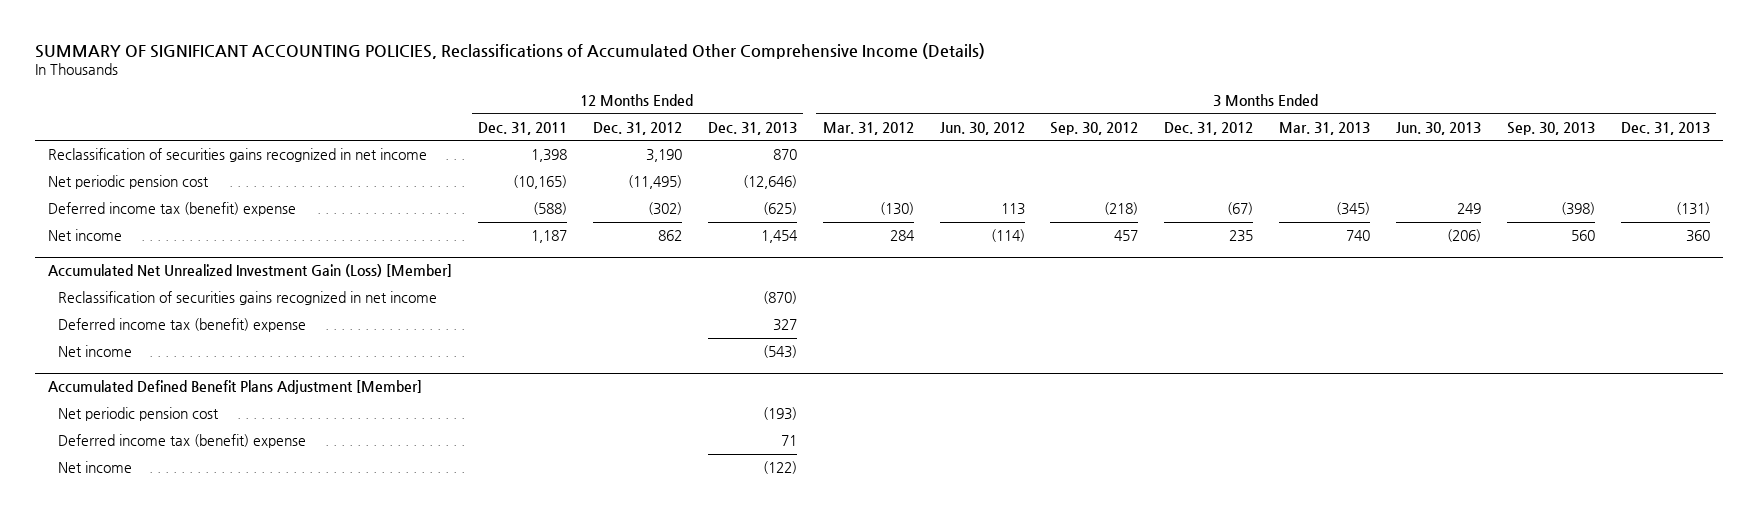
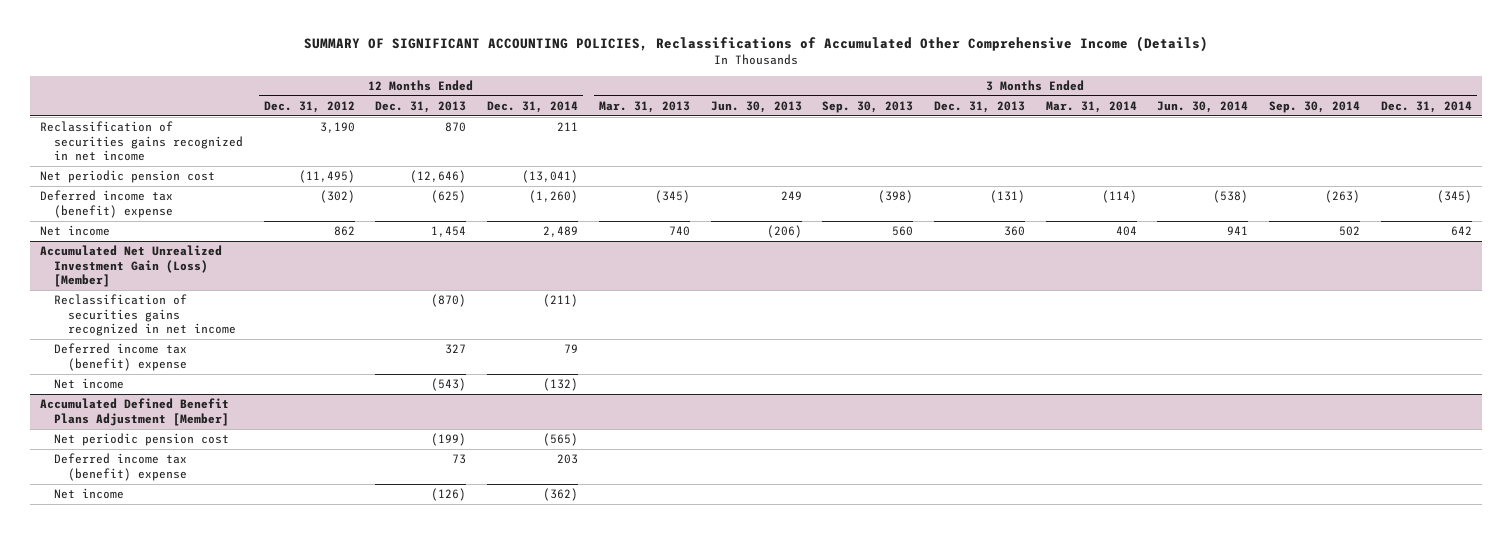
[478,121,568,135] Dec. 31, 2011 -> none
[822,121,914,135] Mar. 31, 2012 -> none
[939,121,1025,135] Jun. 30, 2012 -> none
[1050,121,1139,135] Sep. 30, 2012 -> none
[1164,121,1254,135] Dec. 31, 2012 -> none
none -> [487,100,579,113] Dec. 31, 2014
none -> [1045,100,1137,113] Mar. 31, 2014
none -> [1157,100,1249,113] Jun. 30, 2014
none -> [1269,100,1361,113] Sep. 30, 2014
none -> [1380,100,1472,113] Dec. 31, 2014
[762,406,797,420] (193) -> [431,433,467,447] (199)
[780,434,797,446] 71 -> [452,454,467,465] 73
[762,460,797,474] (122) -> [431,488,467,502] (126)

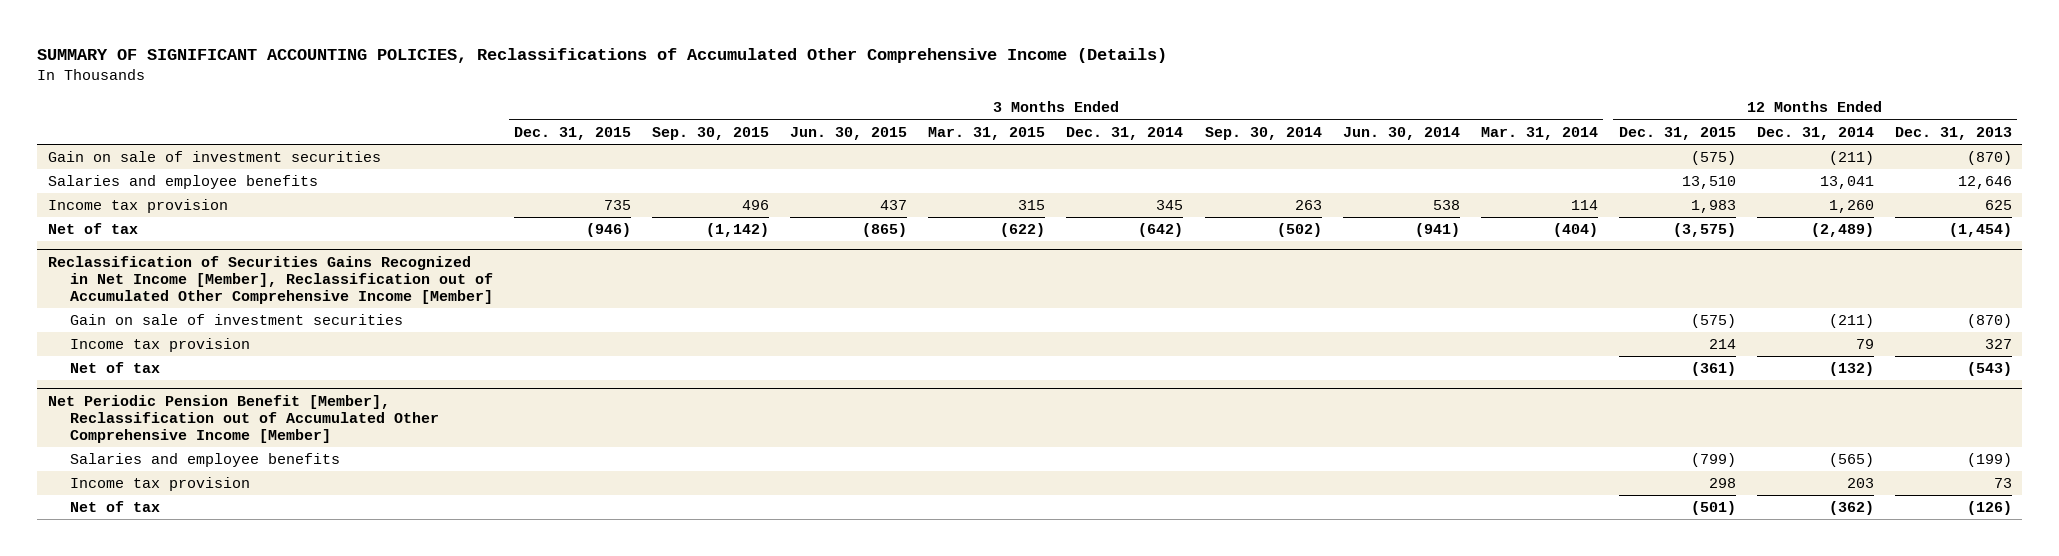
[263,100,355,113] Dec. 31, 2012 -> none
[598,100,690,113] Mar. 31, 2013 -> none
[710,100,802,113] Jun. 30, 2013 -> none
[822,100,914,113] Sep. 30, 2013 -> none
[934,100,1026,113] Dec. 31, 2013 -> none
none -> [514,126,632,140] Dec. 31, 2015
none -> [652,126,770,140] Sep. 30, 2015
none -> [790,126,908,140] Jun. 30, 2015
none -> [928,126,1046,140] Mar. 31, 2015
none -> [1618,126,1736,140] Dec. 31, 2015
[40,170,216,184] Net periodic pension cost -> none
[40,245,223,288] Accumulated Net Unrealized Investment Gain (Loss) [Member] -> none
[40,398,230,426] Accumulated Defined Benefit Plans Adjustment [Member] -> none
[40,121,244,162] Reclassification of securities gains recognized in net income -> [47,151,381,163] Gain on sale of investment securities
[445,122,467,133] 870 -> [1966,151,2012,166] (870)
[557,122,579,132] 211 -> [1828,151,1874,166] (211)
none -> [47,175,318,190] Salaries and employee benefits
[40,190,174,218] Deferred income tax (benefit) expense -> [47,199,228,214] Income tax provision
[431,190,467,204] (625) -> [1984,200,2012,211] 625
[529,190,579,204] (1,260) -> [1828,200,1874,214] 1,260
[1101,190,1137,204] (114) -> [1570,200,1598,211] 114
[1213,190,1249,204] (538) -> [1432,200,1460,211] 538
[1325,190,1361,204] (263) -> [1294,200,1322,211] 263
[1436,190,1472,204] (345) -> [1156,200,1184,211] 345
[40,225,111,237] Net income -> [47,223,138,235] Net of tax
[431,226,467,238] 1,454 -> [1948,223,2012,238] (1,454)
[543,226,579,238] 2,489 -> [1810,223,1874,238] (2,489)
[1115,226,1137,237] 404 -> [1552,223,1598,238] (404)
[1227,226,1249,236] 941 -> [1414,223,1460,238] (941)
[1339,226,1361,237] 502 -> [1276,223,1322,238] (502)
[1450,226,1472,237] 642 -> [1138,223,1184,238] (642)
none -> [47,255,494,305] Reclassification of Securities Gains Recognized in Net Income [Member], Reclassification out of Accumulated Other Comprehensive Income [Member]
[54,294,236,337] Reclassification of securities gains recognized in net income -> [70,314,404,326] Gain on sale of investment securities
[54,343,188,371] Deferred income tax (benefit) expense -> [70,338,251,353] Income tax provision
[54,378,125,390] Net income -> [70,362,161,374] Net of tax
none -> [47,394,440,444] Net Periodic Pension Benefit [Member], Reclassification out of Accumulated Other Comprehensive Income [Member]
[54,433,230,447] Net periodic pension cost -> [70,453,341,468] Salaries and employee benefits
[54,453,188,481] Deferred income tax (benefit) expense -> [70,477,251,492] Income tax provision
[54,488,125,500] Net income -> [70,501,161,513] Net of tax

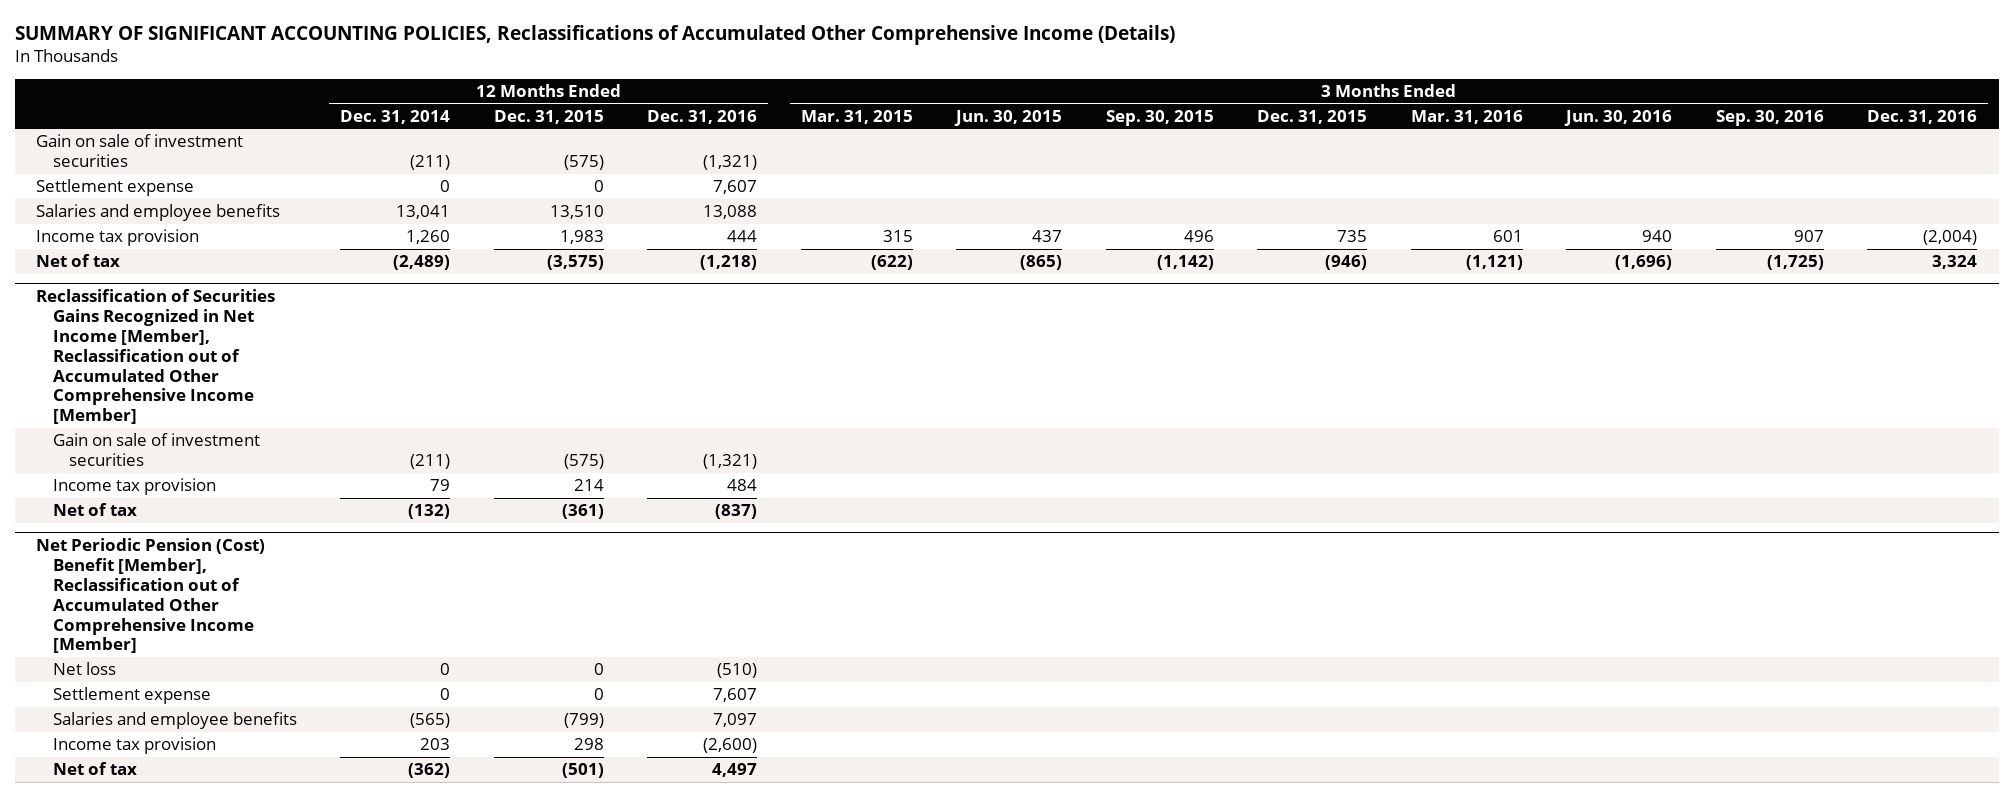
[1066,126,1184,140] Dec. 31, 2014 -> none
[1204,126,1322,140] Sep. 30, 2014 -> none
[1342,126,1460,140] Jun. 30, 2014 -> none
[1480,126,1598,140] Mar. 31, 2014 -> none
[1894,126,2012,140] Dec. 31, 2013 -> none
none -> [647,109,758,124] Dec. 31, 2016
none -> [1410,109,1523,124] Mar. 31, 2016
none -> [1564,109,1673,126] Jun. 30, 2016
none -> [1715,109,1824,126] Sep. 30, 2016
none -> [1867,109,1978,124] Dec. 31, 2016
none -> [36,179,195,197] Settlement expense
[47,394,440,444] Net Periodic Pension Benefit [Member], Reclassification out of Accumulated Other Comprehensive Income [Member] -> [36,538,266,654] Net Periodic Pension (Cost) Benefit [Member], Reclassification out of Accumulated Other Comprehensive Income [Member]
none -> [52,662,116,676] Net loss
none -> [52,687,211,705] Settlement expense

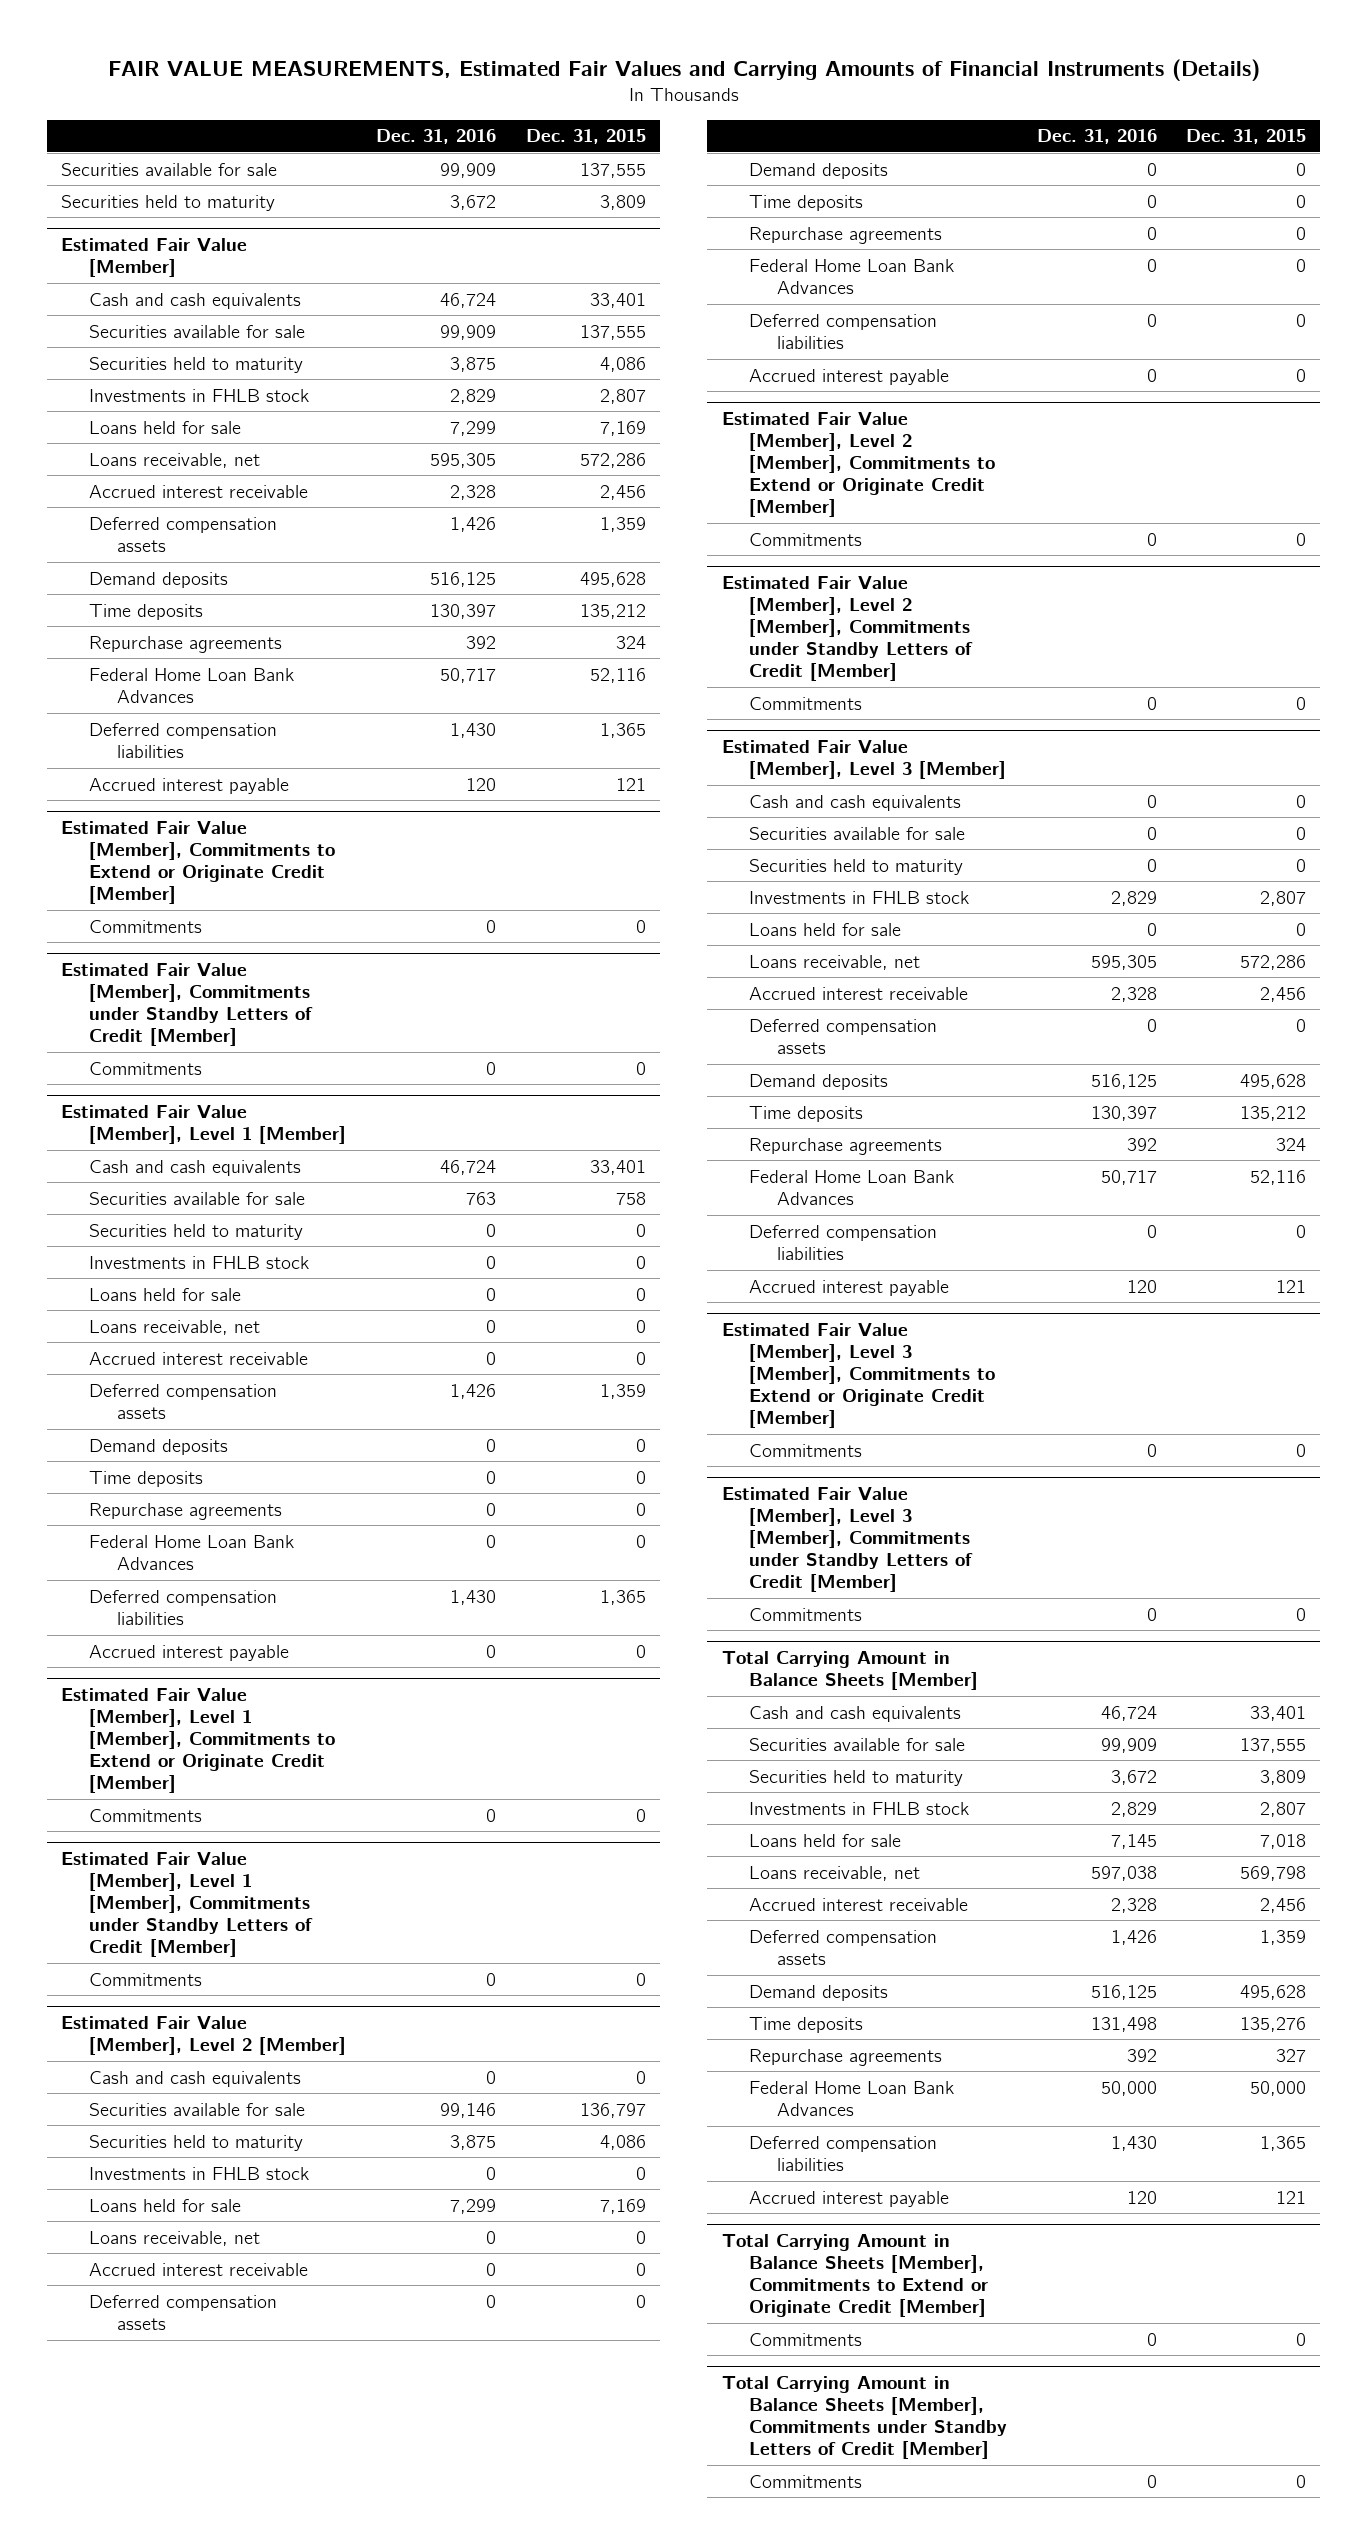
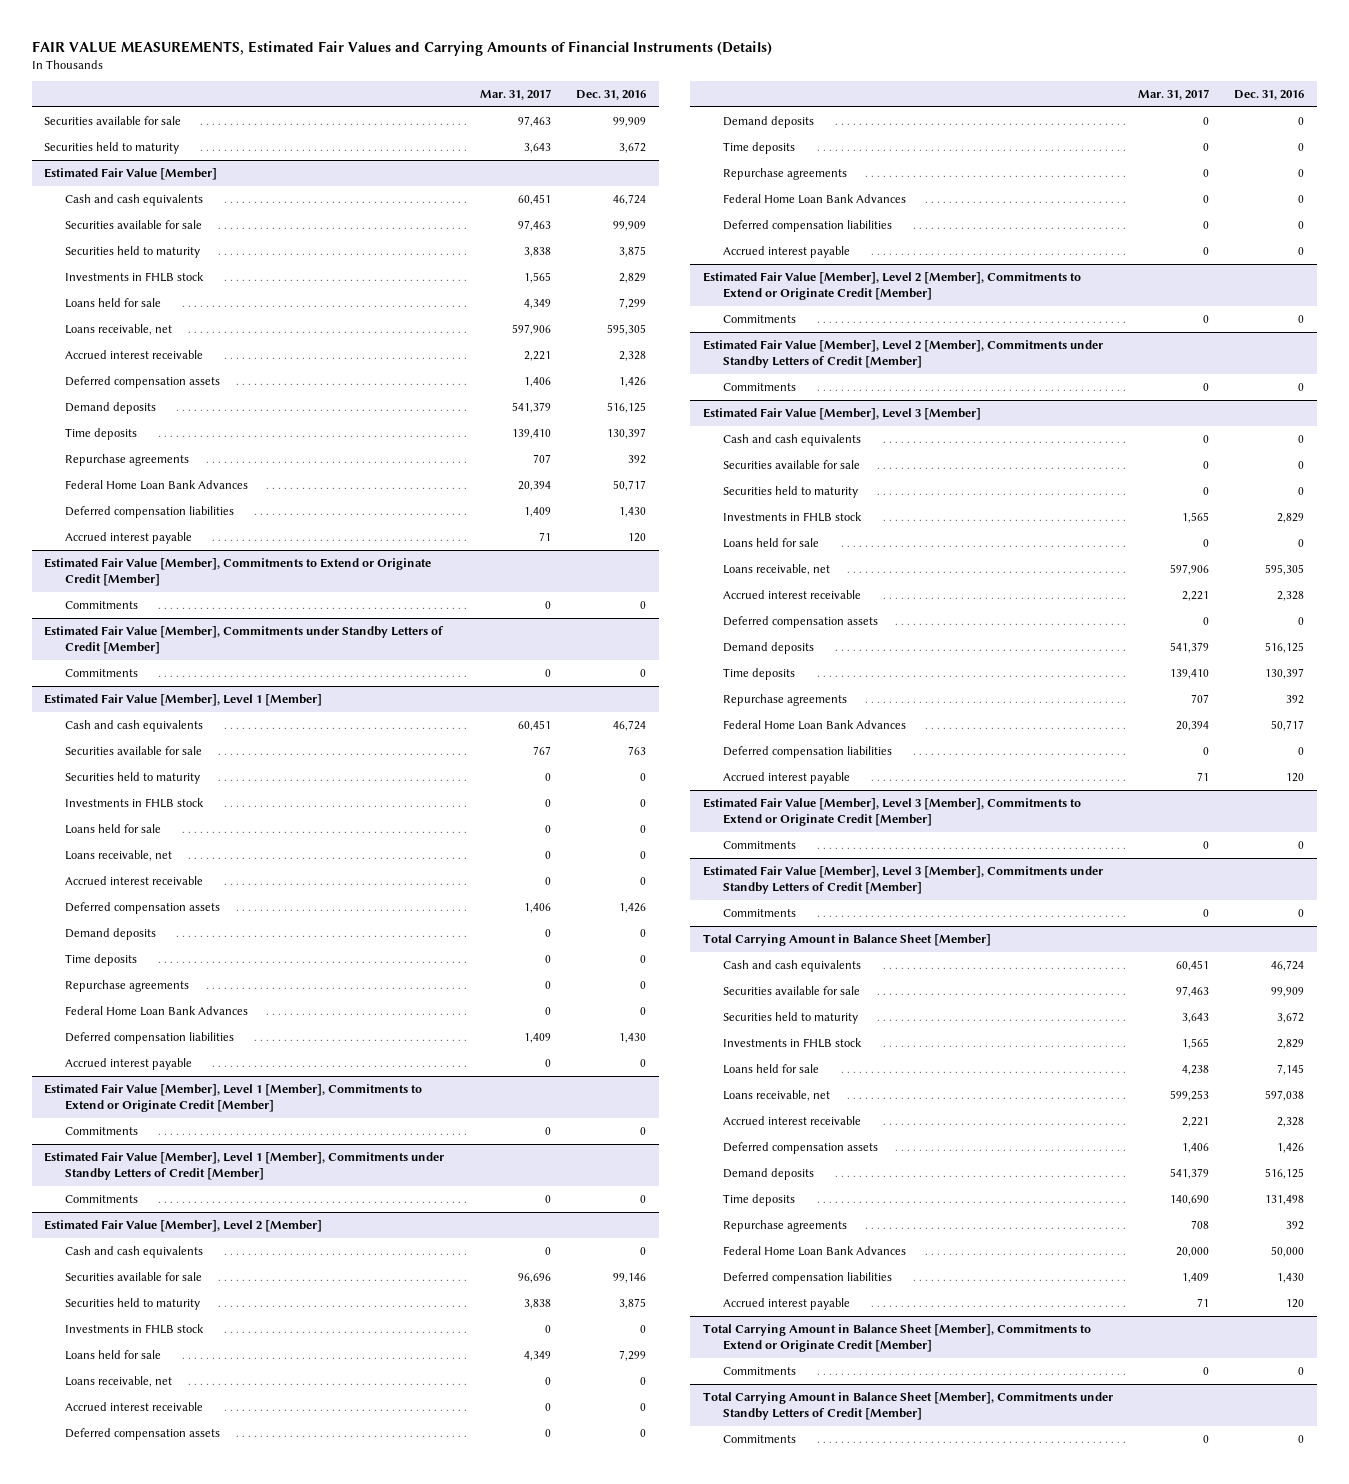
[525,129,646,145] Dec. 31, 2015 -> none
none -> [479,89,551,101] Mar. 31, 2017
[721,1650,979,1690] Total Carrying Amount in Balance Sheets [Member] -> [702,933,991,946] Total Carrying Amount in Balance Sheet [Member]
[721,2233,989,2318] Total Carrying Amount in Balance Sheets [Member], Commitments to Extend or Originate Credit [Member] -> [702,1323,1091,1353] Total Carrying Amount in Balance Sheet [Member], Commitments to Extend or Originate Credit [Member]
[721,2375,1008,2460] Total Carrying Amount in Balance Sheets [Member], Commitments under Standby Letters of Credit [Member] -> [702,1391,1113,1421] Total Carrying Amount in Balance Sheet [Member], Commitments under Standby Letters of Credit [Member]

